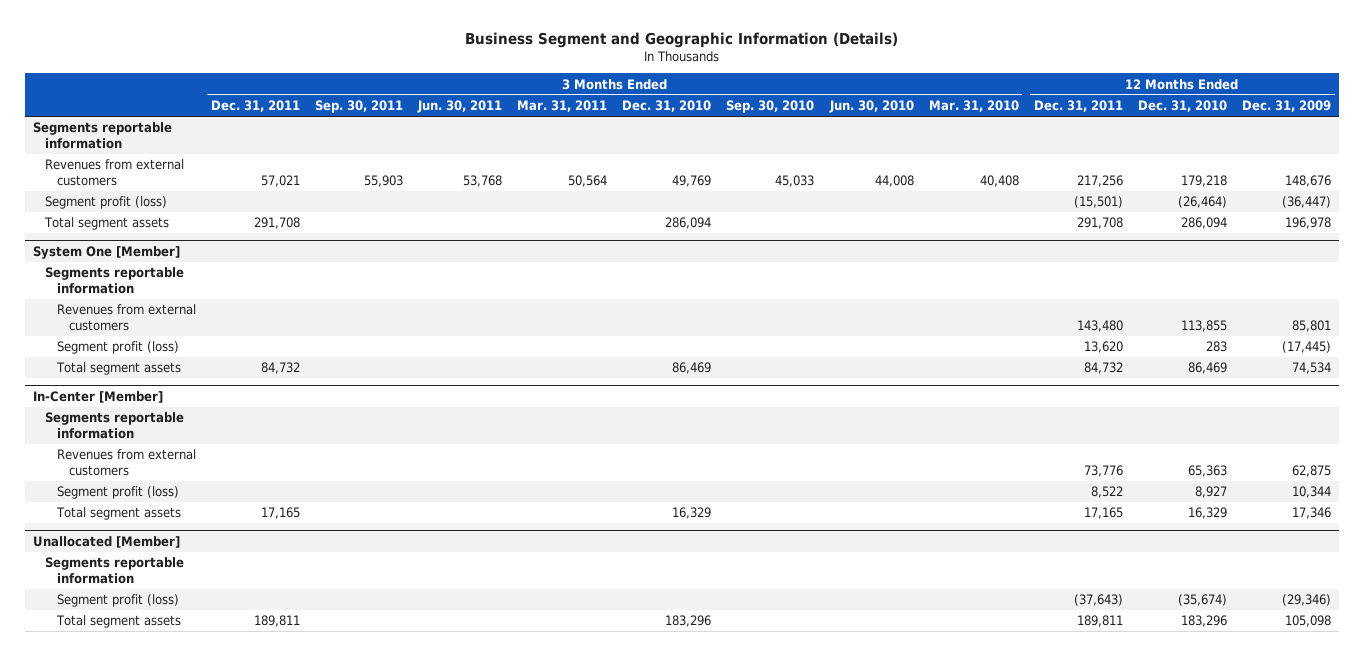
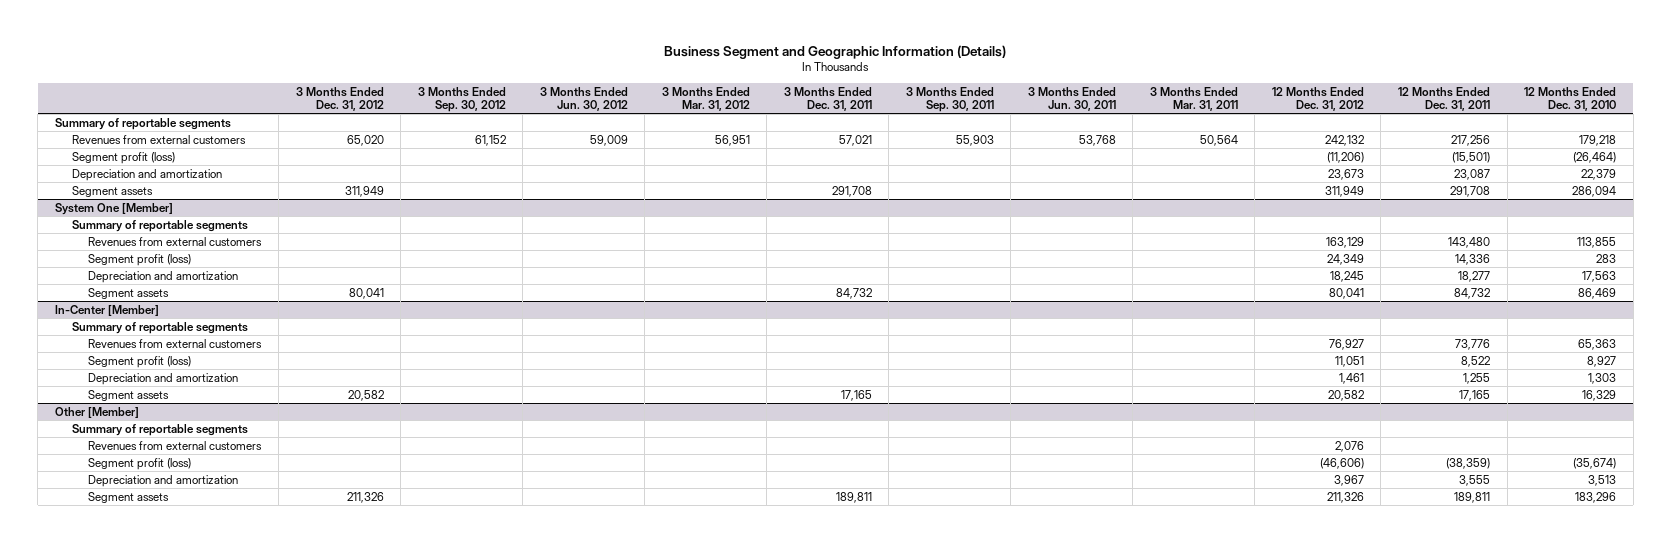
[622,99,712,112] Dec. 31, 2010 -> none
[726,99,815,113] Sep. 30, 2010 -> none
[828,99,914,113] Jun. 30, 2010 -> none
[928,99,1019,112] Mar. 31, 2010 -> none
[1242,99,1332,112] Dec. 31, 2009 -> none
none -> [295,86,384,111] 3 Months Ended Dec. 31, 2012
none -> [417,86,506,112] 3 Months Ended Sep. 30, 2012
none -> [539,86,628,111] 3 Months Ended Jun. 30, 2012
none -> [661,86,750,111] 3 Months Ended Mar. 31, 2012
none -> [1271,86,1364,111] 12 Months Ended Dec. 31, 2012
[32,122,172,150] Segments reportable information -> [54,117,231,130] Summary of reportable segments
none -> [71,168,222,181] Depreciation and amortization
[43,217,169,231] Total segment assets -> [71,185,153,197] Segment assets
[44,267,184,295] Segments reportable information -> [71,219,248,232] Summary of reportable segments
[1083,341,1123,354] 13,620 -> [1455,253,1491,265] 14,336
none -> [88,270,239,283] Depreciation and amortization
[55,362,181,376] Total segment assets -> [88,287,170,299] Segment assets
[44,412,184,440] Segments reportable information -> [71,321,248,334] Summary of reportable segments
[32,536,180,549] Unallocated [Member] -> none
none -> [88,372,239,385] Depreciation and amortization
[55,507,181,521] Total segment assets -> [88,389,170,401] Segment assets
none -> [54,406,139,418] Other [Member]
[44,557,184,585] Segments reportable information -> [71,423,248,436] Summary of reportable segments
none -> [88,440,263,450] Revenues from external customers
[1073,594,1123,607] (37,643) -> [1446,457,1491,469] (38,359)
none -> [88,474,239,487] Depreciation and amortization
[55,615,181,629] Total segment assets -> [88,491,170,503] Segment assets

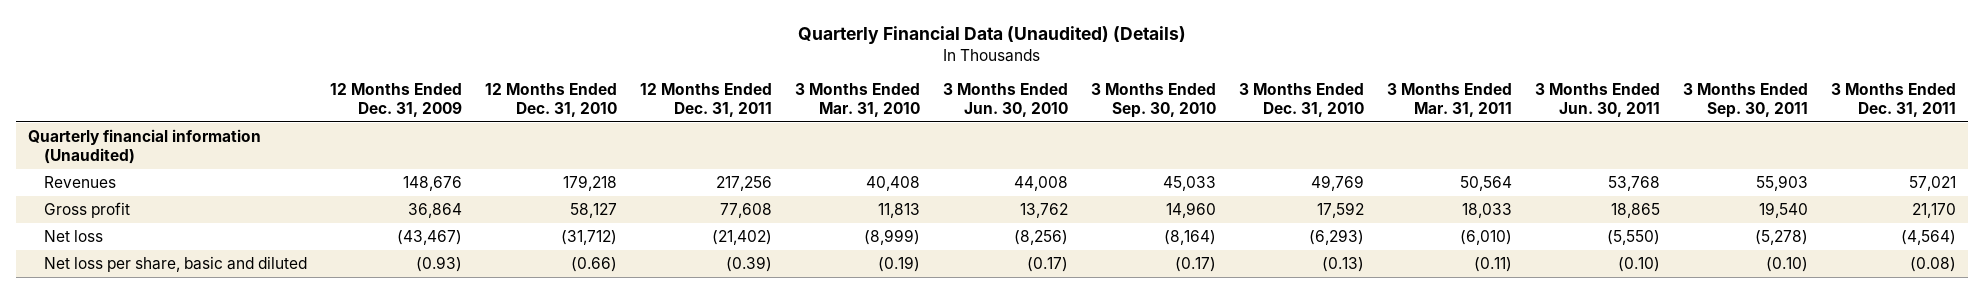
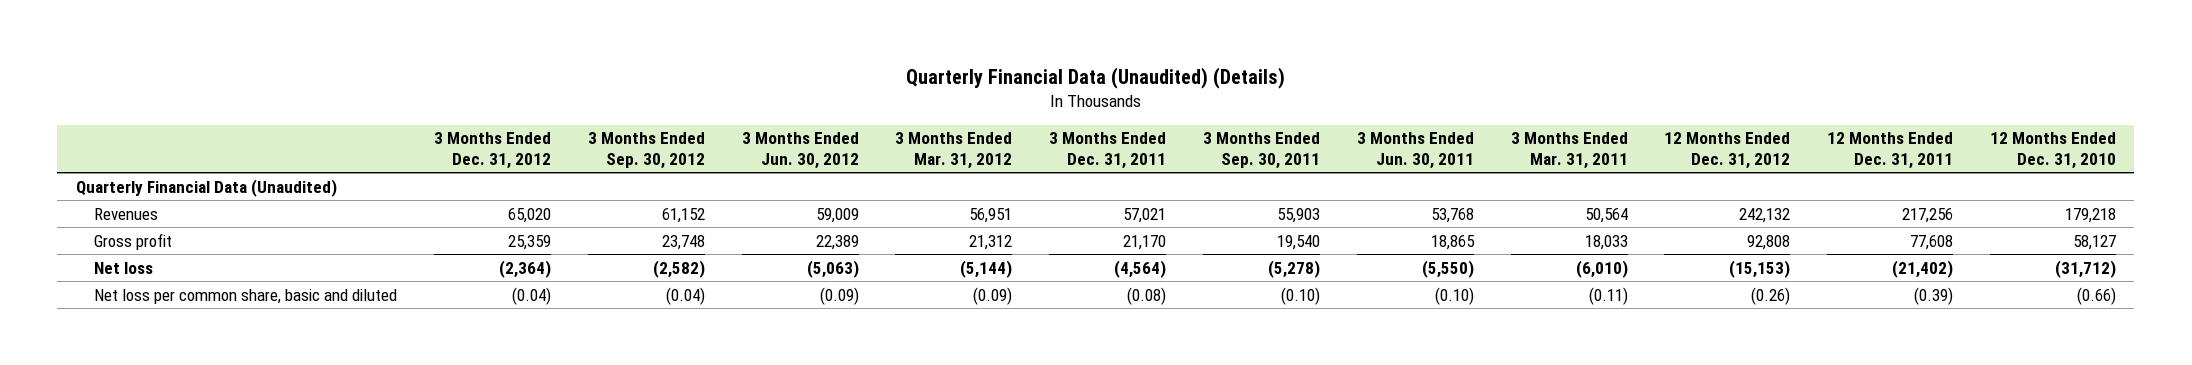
[329,83,462,117] 12 Months Ended Dec. 31, 2009 -> none
[794,83,920,117] 3 Months Ended Mar. 31, 2010 -> none
[942,83,1068,117] 3 Months Ended Jun. 30, 2010 -> none
[1091,83,1217,118] 3 Months Ended Sep. 30, 2010 -> none
[1239,83,1365,117] 3 Months Ended Dec. 31, 2010 -> none
none -> [433,132,551,169] 3 Months Ended Dec. 31, 2012
none -> [587,132,705,169] 3 Months Ended Sep. 30, 2012
none -> [741,132,859,169] 3 Months Ended Jun. 30, 2012
none -> [895,132,1013,169] 3 Months Ended Mar. 31, 2012
none -> [1664,132,1791,169] 12 Months Ended Dec. 31, 2012
[27,129,261,164] Quarterly financial information (Unaudited) -> [75,178,337,197] Quarterly Financial Data (Unaudited)
[43,256,307,273] Net loss per share, basic and diluted -> [94,288,398,304] Net loss per common share, basic and diluted

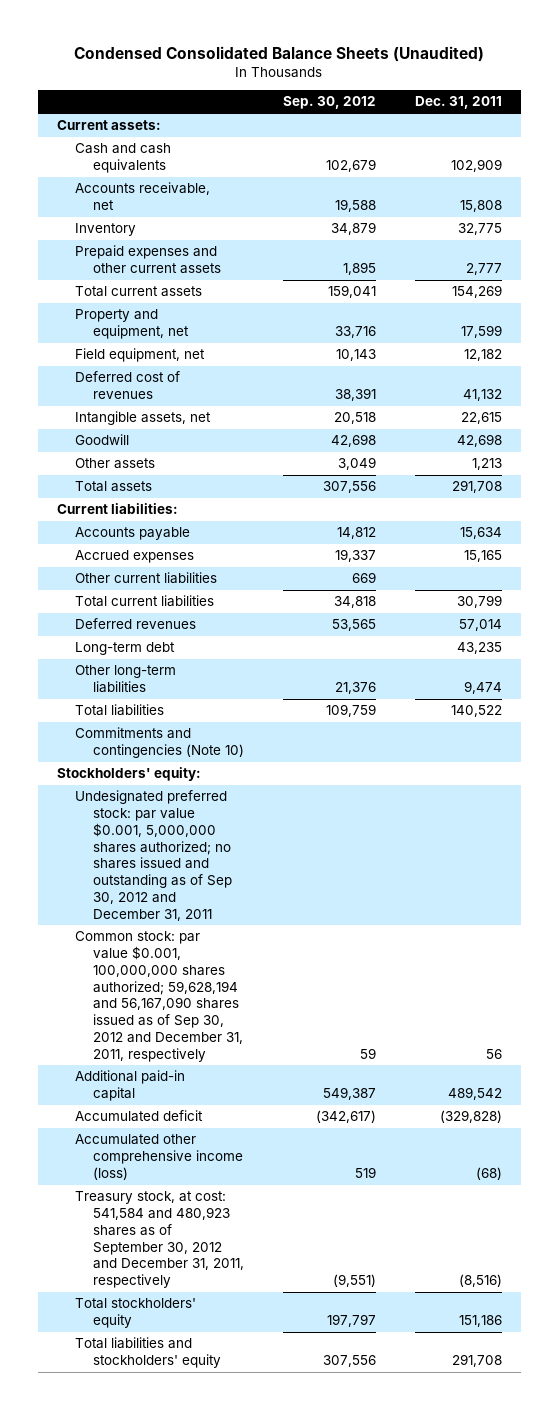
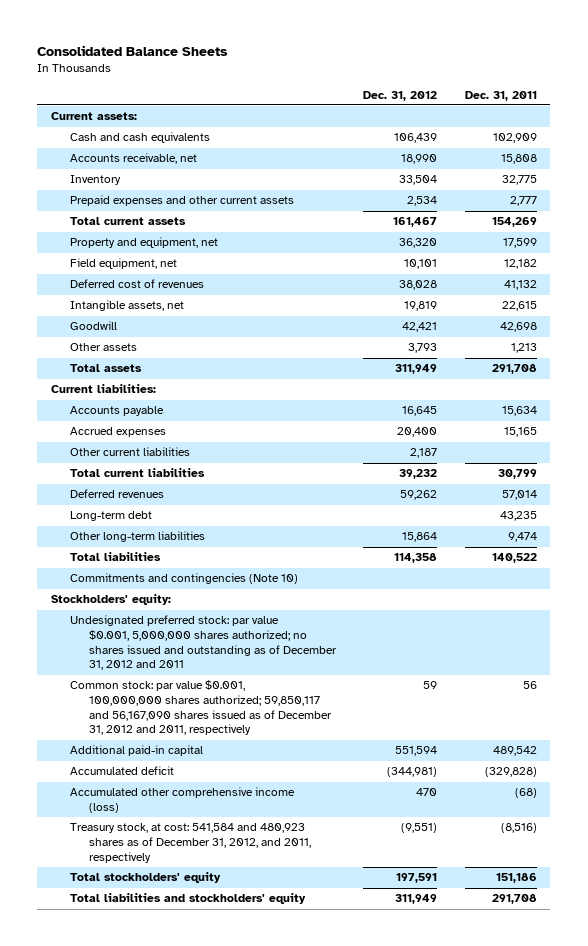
[74,45,485,62] Condensed Consolidated Balance Sheets (Unaudited) -> [37,44,229,56] Consolidated Balance Sheets
[282,96,376,110] Sep. 30, 2012 -> none
none -> [363,90,438,101] Dec. 31, 2012
[75,790,232,921] Undesignated preferred stock: par value $0.001, 5,000,000 shares authorized; no shares issued and outstanding as of Sep 30, 2012 and December 31, 2011 -> [69,615,338,671] Undesignated preferred stock: par value $0.001, 5,000,000 shares authorized; no shares issued and outstanding as of December 31, 2012 and 2011
[75,931,243,1062] Common stock: par value $0.001, 100,000,000 shares authorized; 59,628,194 and 56,167,090 shares issued as of Sep 30, 2012 and December 31, 2011, respectively -> [69,680,333,736] Common stock: par value $0.001, 100,000,000 shares authorized; 59,850,117 and 56,167,090 shares issued as of December 31, 2012 and 2011, respectively
[75,1191,244,1289] Treasury stock, at cost: 541,584 and 480,923 shares as of September 30, 2012 and December 31, 2011, respectively -> [69,823,312,863] Treasury stock, at cost: 541,584 and 480,923 shares as of December 31, 2012, and 2011, respectively

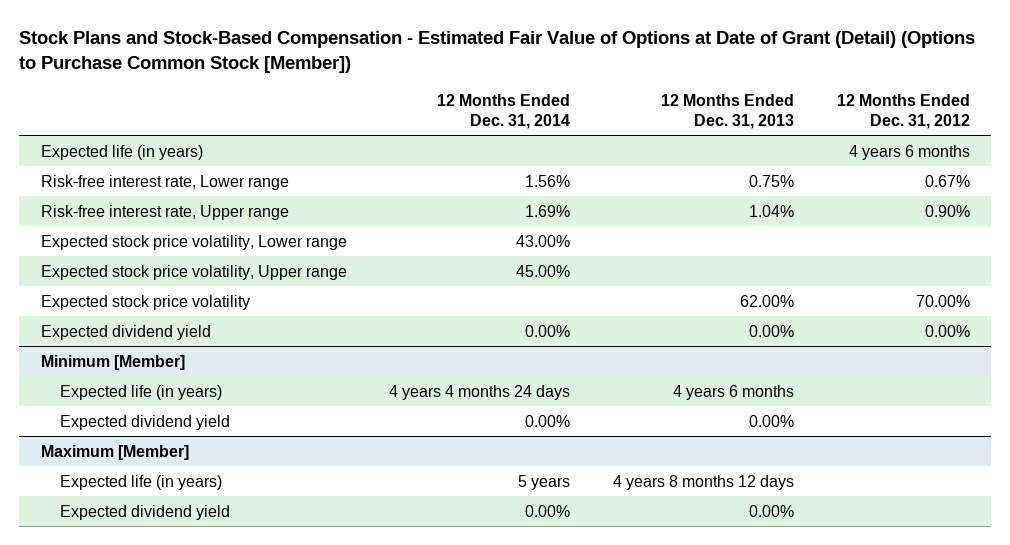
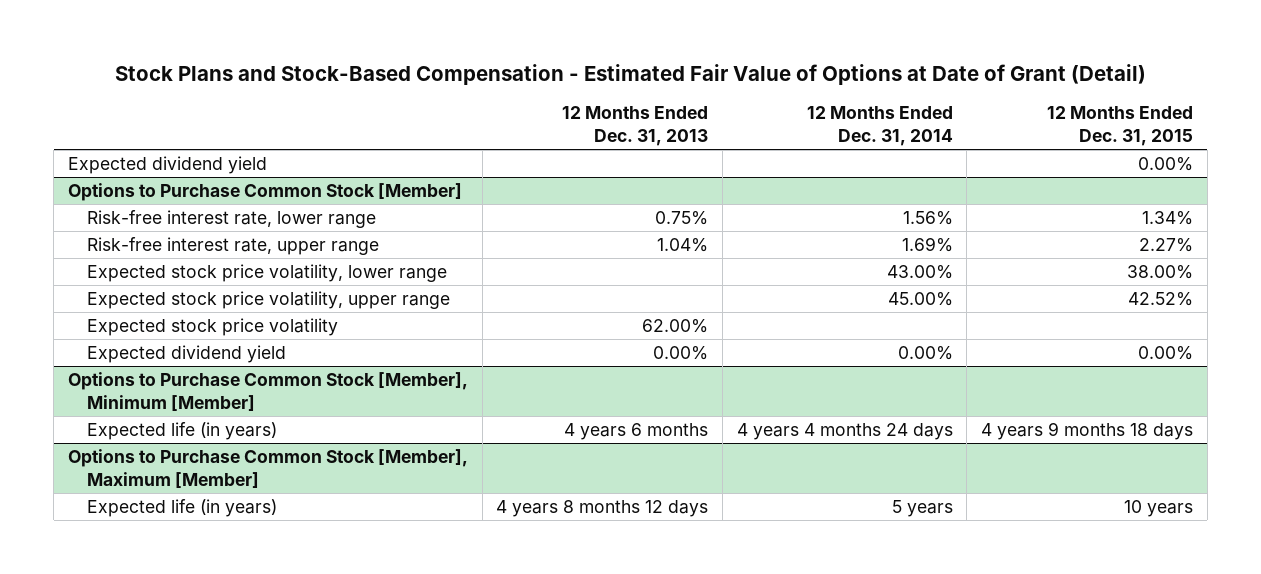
[19,31,976,74] Stock Plans and Stock-Based Compensation - Estimated Fair Value of Options at Date of Grant (Detail) (Options to Purchase Common Stock [Member]) -> [114,64,1146,86] Stock Plans and Stock-Based Compensation - Estimated Fair Value of Options at Date of Grant (Detail)
[836,94,970,129] 12 Months Ended Dec. 31, 2012 -> none
none -> [1047,106,1194,146] 12 Months Ended Dec. 31, 2015
[40,144,203,160] Expected life (in years) -> none
none -> [68,156,268,175] Expected dividend yield
none -> [68,183,463,202] Options to Purchase Common Stock [Member]
[40,174,289,190] Risk-free interest rate, Lower range -> [86,210,376,229] Risk-free interest rate, lower range
[40,204,289,220] Risk-free interest rate, Upper range -> [86,237,379,256] Risk-free interest rate, upper range
[40,234,347,250] Expected stock price volatility, Lower range -> [86,264,447,283] Expected stock price volatility, lower range
[40,264,347,280] Expected stock price volatility, Upper range -> [86,291,450,310] Expected stock price volatility, upper range
[40,354,185,370] Minimum [Member] -> none
none -> [68,372,469,411] Options to Purchase Common Stock [Member], Minimum [Member]
[60,414,231,430] Expected dividend yield -> none
[40,444,189,460] Maximum [Member] -> none
none -> [68,449,469,488] Options to Purchase Common Stock [Member], Maximum [Member]
[60,504,231,520] Expected dividend yield -> none

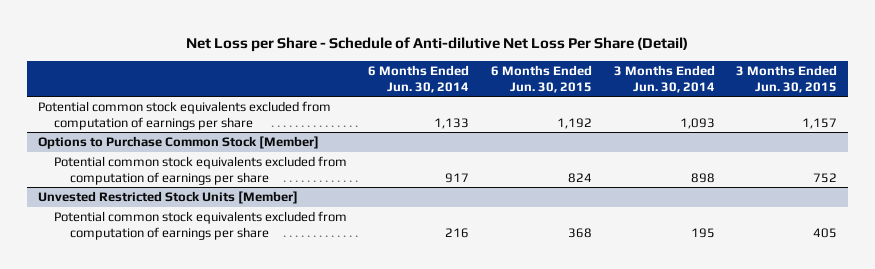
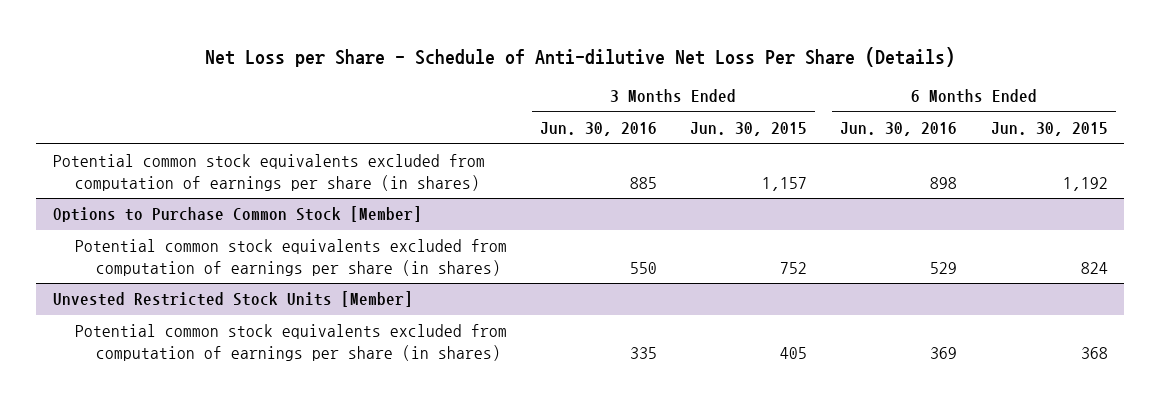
[186,36,689,52] Net Loss per Share - Schedule of Anti-dilutive Net Loss Per Share (Detail) -> [205,46,956,67] Net Loss per Share - Schedule of Anti-dilutive Net Loss Per Share (Details)
[368,65,470,93] 6 Months Ended Jun. 30, 2014 -> none
[613,65,715,93] 3 Months Ended Jun. 30, 2014 -> none
none -> [539,122,657,137] Jun. 30, 2016
none -> [840,122,958,137] Jun. 30, 2016
[37,101,331,130] Potential common stock equivalents excluded from computation of earnings per share -> [52,154,485,191] Potential common stock equivalents excluded from computation of earnings per share (in shares)
[53,156,347,185] Potential common stock equivalents excluded from computation of earnings per share -> [74,239,507,276] Potential common stock equivalents excluded from computation of earnings per share (in shares)
[53,211,347,240] Potential common stock equivalents excluded from computation of earnings per share -> [74,324,507,361] Potential common stock equivalents excluded from computation of earnings per share (in shares)

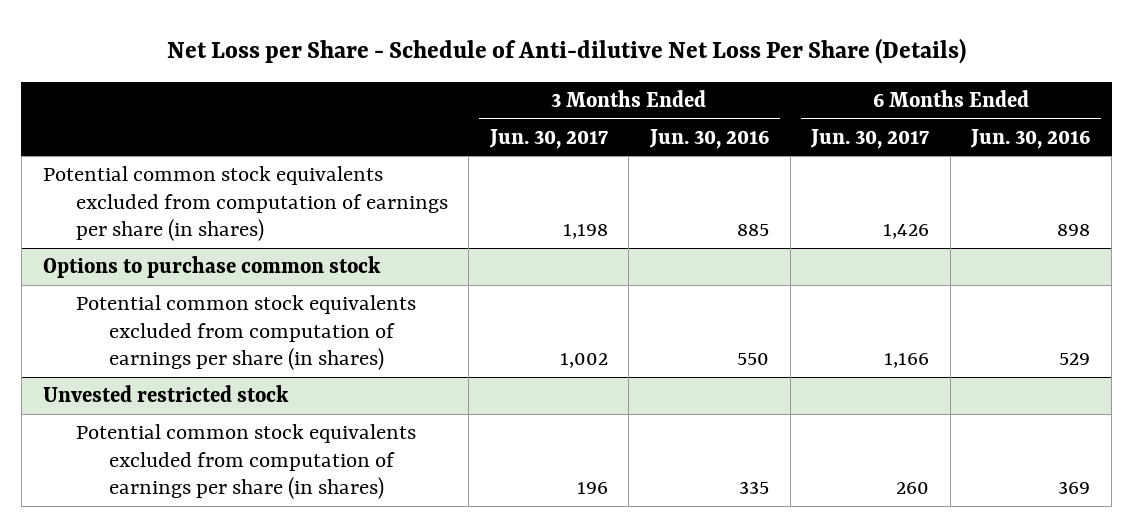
[690,122,808,137] Jun. 30, 2015 -> none
[990,122,1108,137] Jun. 30, 2015 -> none
none -> [488,128,608,149] Jun. 30, 2017
none -> [810,128,930,149] Jun. 30, 2017
[52,206,422,223] Options to Purchase Common Stock [Member] -> [42,256,381,279] Options to purchase common stock
[52,291,413,308] Unvested Restricted Stock Units [Member] -> [42,385,289,403] Unvested restricted stock

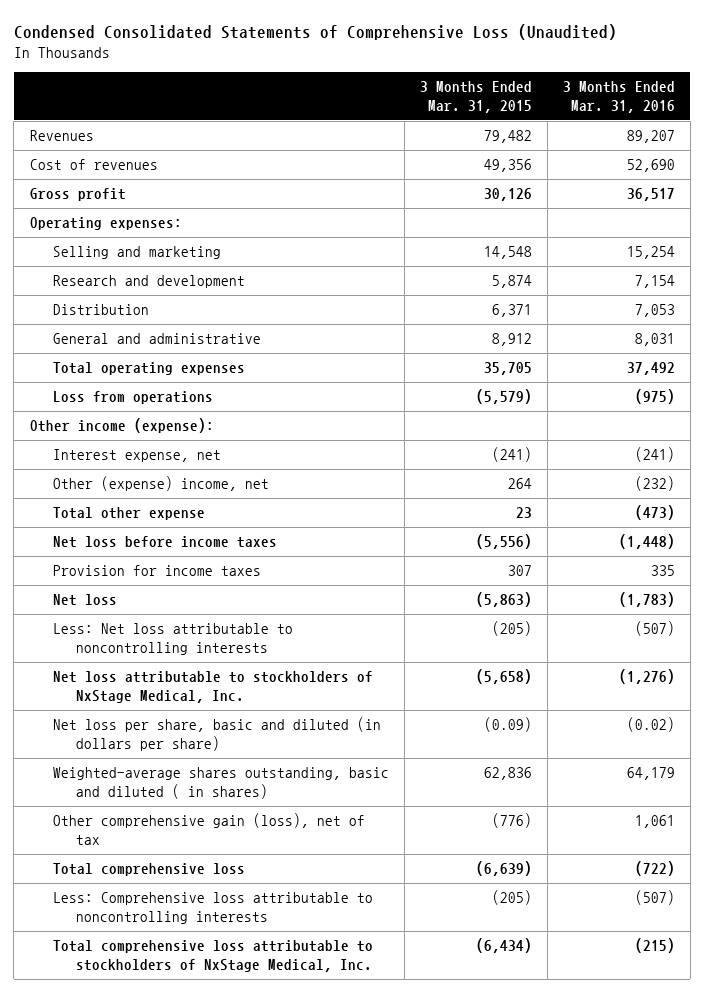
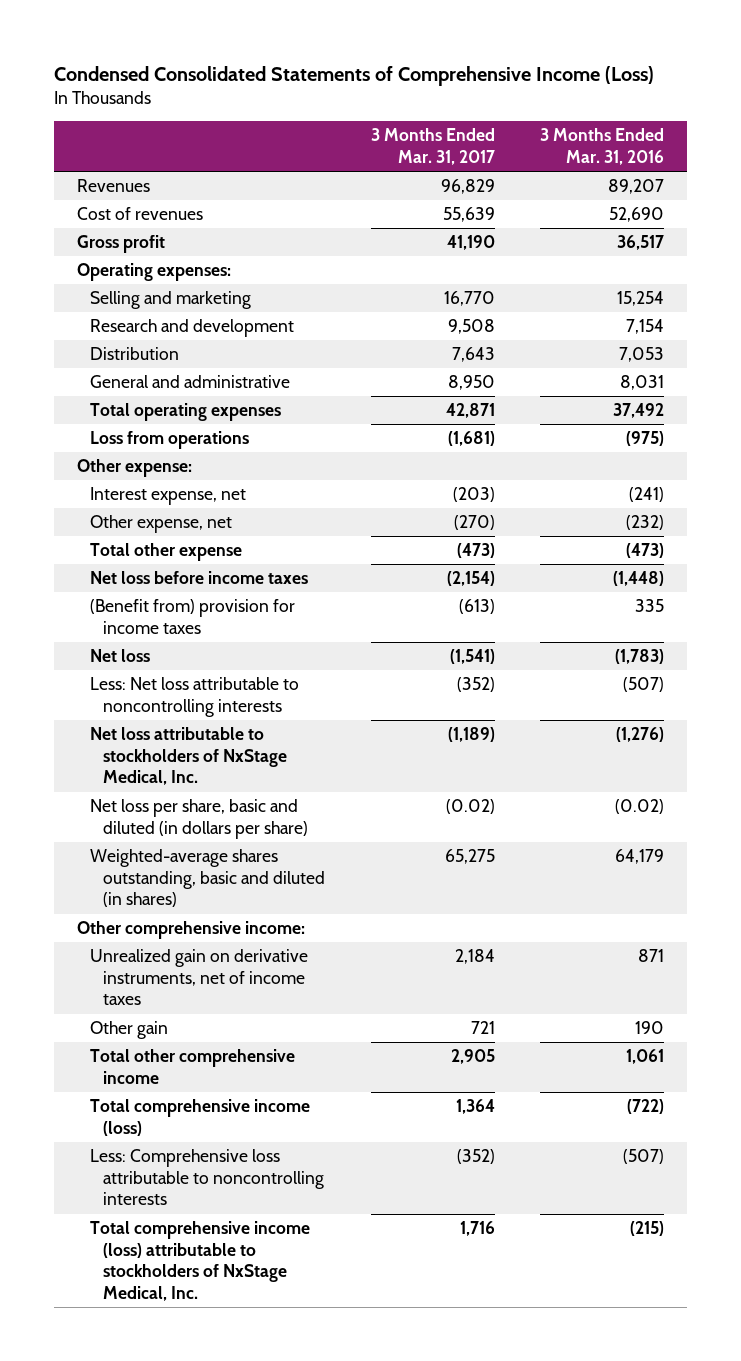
[13,24,617,41] Condensed Consolidated Statements of Comprehensive Loss (Unaudited) -> [53,65,654,86] Condensed Consolidated Statements of Comprehensive Income (Loss)
[419,81,532,114] 3 Months Ended Mar. 31, 2015 -> none
none -> [370,128,495,166] 3 Months Ended Mar. 31, 2017
[29,418,214,434] Other income (expense): -> [76,459,192,478] Other expense:
[52,476,269,492] Other (expense) income, net -> [89,515,232,534] Other expense, net
[52,565,261,577] Provision for income taxes -> [89,599,295,634] (Benefit from) provision for income taxes
[52,767,389,800] Weighted-average shares outstanding, basic and diluted ( in shares) -> [89,849,326,908] Weighted-average shares outstanding, basic and diluted (in shares)
none -> [76,921,305,940] Other comprehensive income:
none -> [89,949,308,1006] Unrealized gain on derivative instruments, net of income taxes
none -> [89,1021,168,1040] Other gain
[52,813,365,846] Other comprehensive gain (loss), net of tax -> [89,1049,295,1084] Total other comprehensive income
[52,863,245,877] Total comprehensive loss -> [89,1099,310,1136] Total comprehensive income (loss)
[52,940,373,973] Total comprehensive loss attributable to stockholders of NxStage Medical, Inc. -> [89,1221,310,1302] Total comprehensive income (loss) attributable to stockholders of NxStage Medical, Inc.

